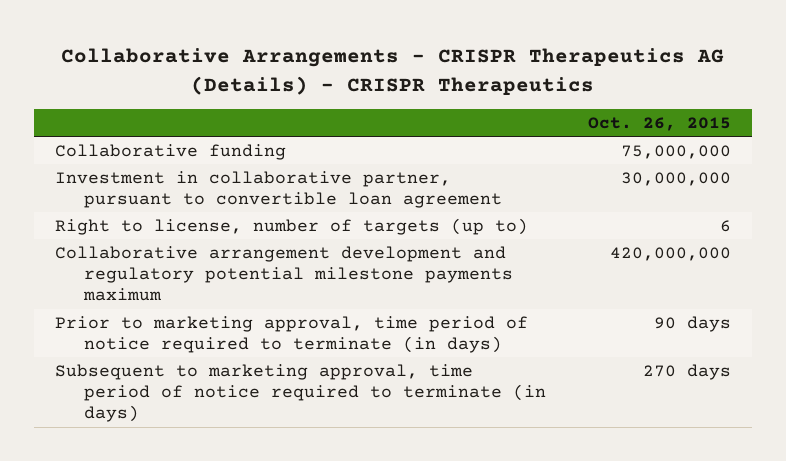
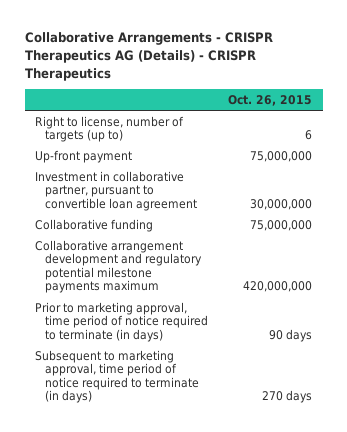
none -> [34,149,132,163] Up-front payment
[55,170,502,209] Investment in collaborative partner, pursuant to convertible loan agreement -> [34,170,197,211] Investment in collaborative partner, pursuant to convertible loan agreement
[55,143,287,160] Collaborative funding -> [34,218,153,232] Collaborative funding

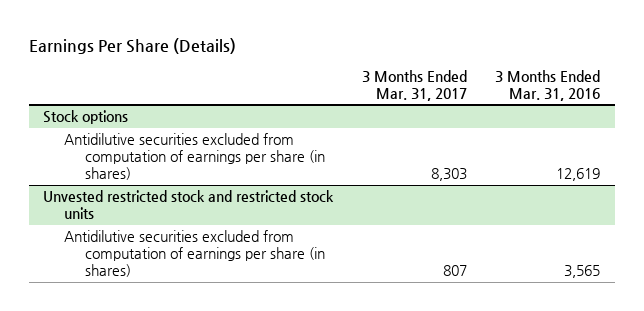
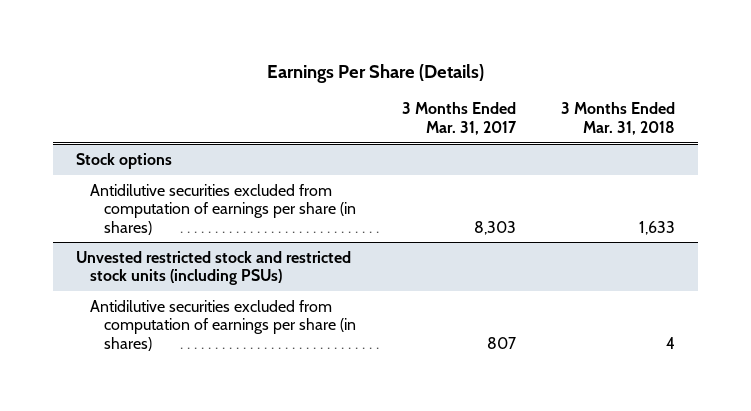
[495,69,601,101] 3 Months Ended Mar. 31, 2016 -> none
none -> [561,102,676,135] 3 Months Ended Mar. 31, 2018
[43,190,335,220] Unvested restricted stock and restricted stock units -> [75,250,351,286] Unvested restricted stock and restricted stock units (including PSUs)

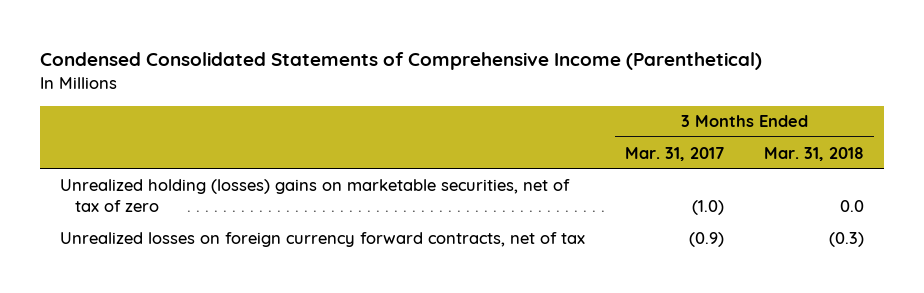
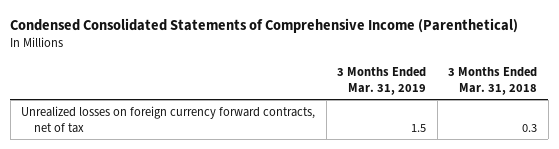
[625,146,725,161] Mar. 31, 2017 -> none
none -> [337,66,427,95] 3 Months Ended Mar. 31, 2019
[60,178,571,212] Unrealized holding (losses) gains on marketable securities, net of tax of zero -> none
[828,231,864,247] (0.3) -> [522,123,538,132] 0.3

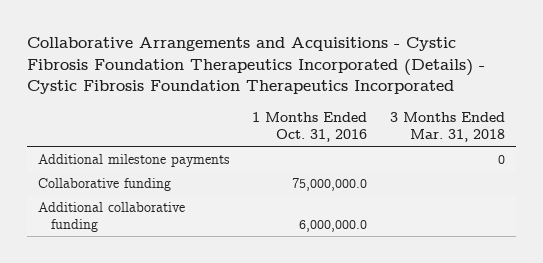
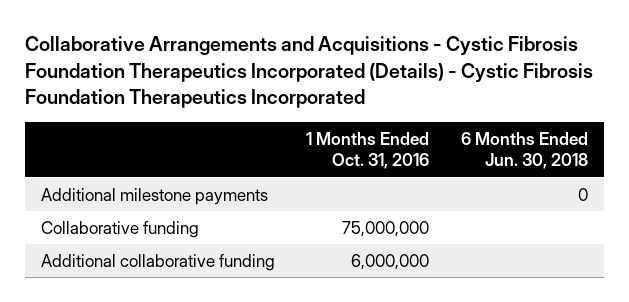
[389,111,505,143] 3 Months Ended Mar. 31, 2018 -> none
none -> [460,131,588,170] 6 Months Ended Jun. 30, 2018
[292,177,368,191] 75,000,000.0 -> [342,220,430,237] 75,000,000
[299,220,368,233] 6,000,000.0 -> [351,253,430,270] 6,000,000

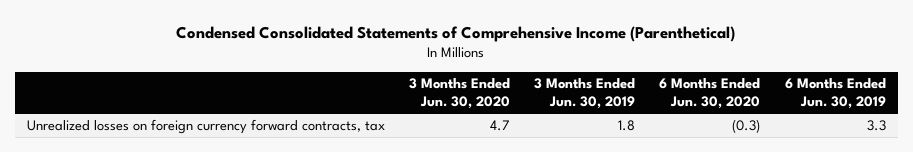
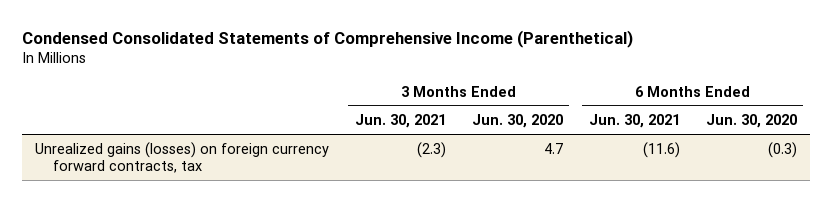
[534,78,636,110] 3 Months Ended Jun. 30, 2019 -> none
[784,78,886,110] 6 Months Ended Jun. 30, 2019 -> none
none -> [354,114,446,129] Jun. 30, 2021
none -> [588,114,680,129] Jun. 30, 2021
[27,119,386,135] Unrealized losses on foreign currency forward contracts, tax -> [34,142,329,174] Unrealized gains (losses) on foreign currency forward contracts, tax

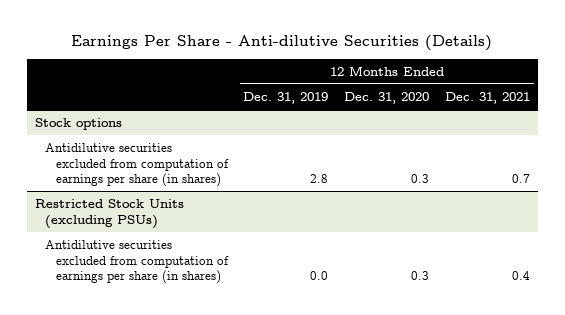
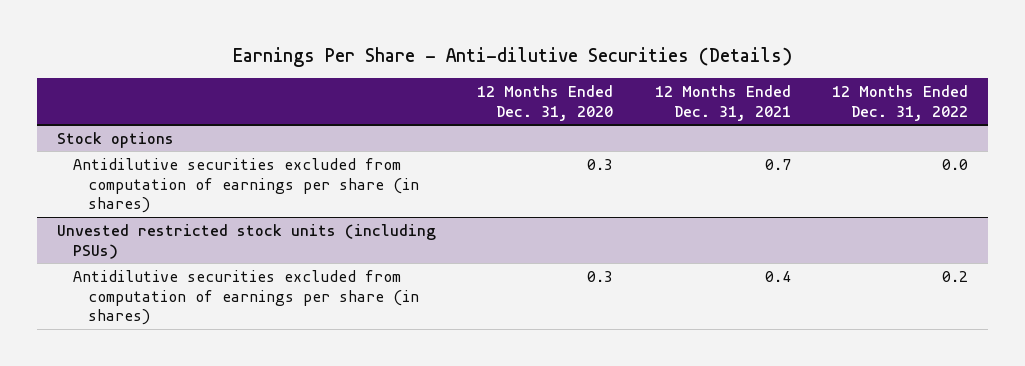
[243,91,329,104] Dec. 31, 2019 -> none
none -> [831,84,968,121] 12 Months Ended Dec. 31, 2022
[34,198,184,229] Restricted Stock Units (excluding PSUs) -> [57,223,437,259] Unvested restricted stock units (including PSUs)

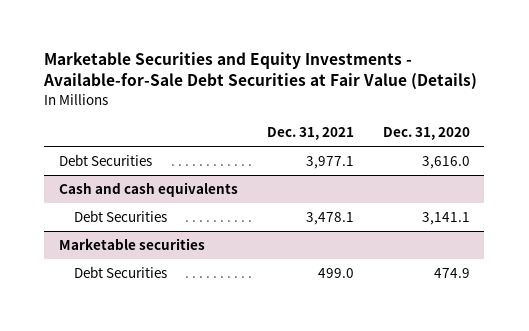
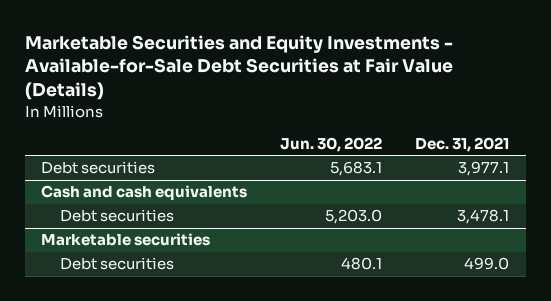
[382,127,470,141] Dec. 31, 2020 -> none
none -> [280,137,383,153] Jun. 30, 2022
[58,153,152,166] Debt Securities -> [41,161,156,175] Debt securities
[74,209,168,222] Debt Securities -> [60,209,175,223] Debt securities
[74,265,168,278] Debt Securities -> [60,257,175,271] Debt securities

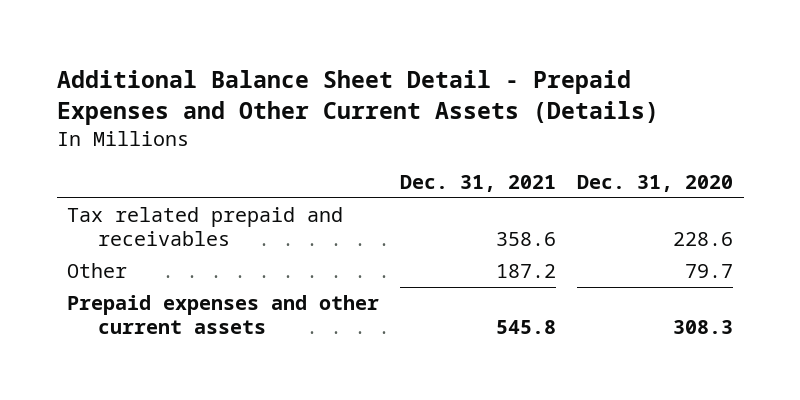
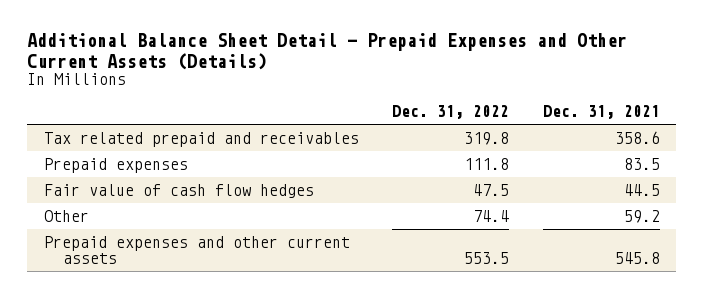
[577,174,734,192] Dec. 31, 2020 -> none
none -> [392,105,510,120] Dec. 31, 2022
none -> [43,157,188,173] Prepaid expenses
none -> [43,183,314,198] Fair value of cash flow hedges
[496,264,557,279] 187.2 -> [623,209,660,223] 59.2

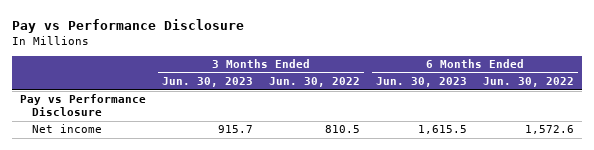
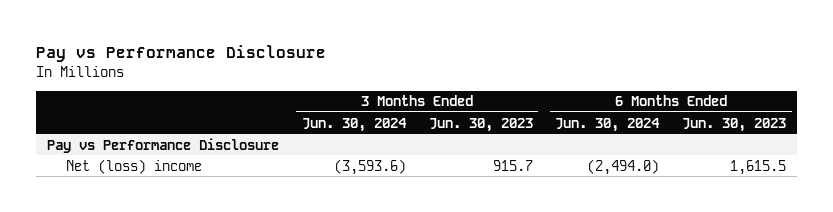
[269,77,361,88] Jun. 30, 2022 -> none
[483,77,575,88] Jun. 30, 2022 -> none
none -> [301,117,407,132] Jun. 30, 2024
none -> [555,117,661,132] Jun. 30, 2024
[31,124,102,134] Net income -> [65,158,202,174] Net (loss) income

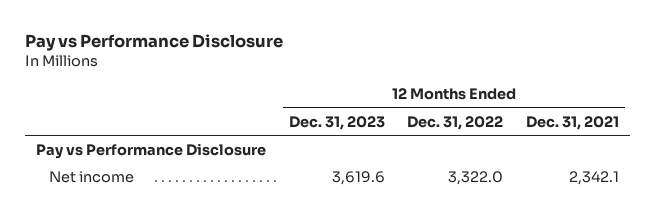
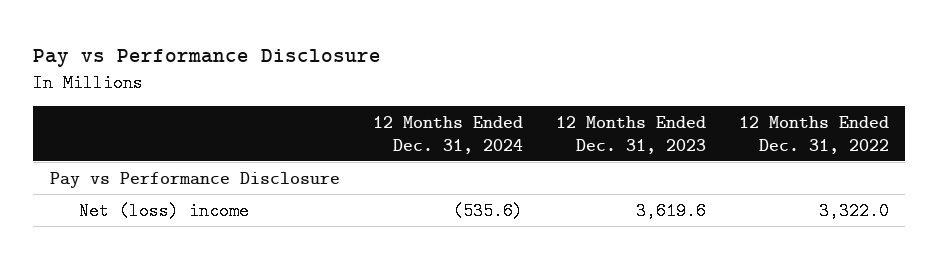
[525,115,619,130] Dec. 31, 2021 -> none
none -> [372,116,523,154] 12 Months Ended Dec. 31, 2024
[48,170,134,183] Net income -> [79,201,250,220] Net (loss) income

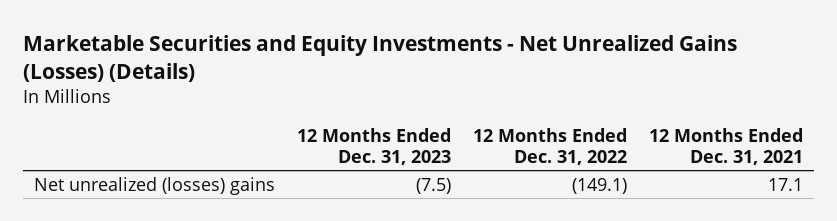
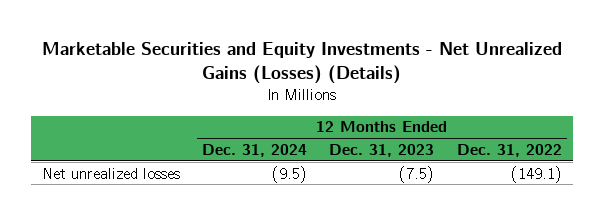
[648,127,803,165] 12 Months Ended Dec. 31, 2021 -> none
none -> [202,143,308,157] Dec. 31, 2024
[33,177,275,196] Net unrealized (losses) gains -> [42,167,181,179] Net unrealized losses

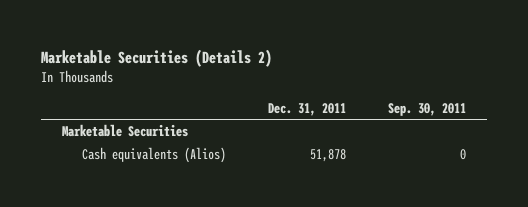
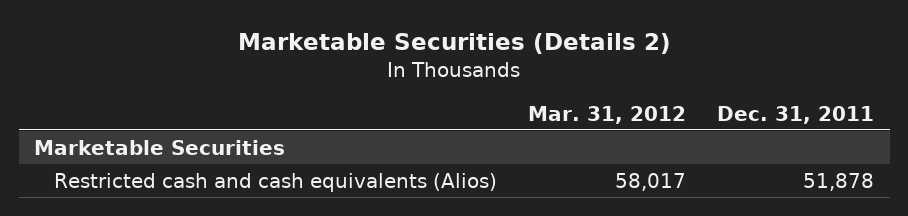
[387,102,466,116] Sep. 30, 2011 -> none
none -> [528,105,687,124] Mar. 31, 2012
[82,147,227,164] Cash equivalents (Alios) -> [54,172,498,192] Restricted cash and cash equivalents (Alios)

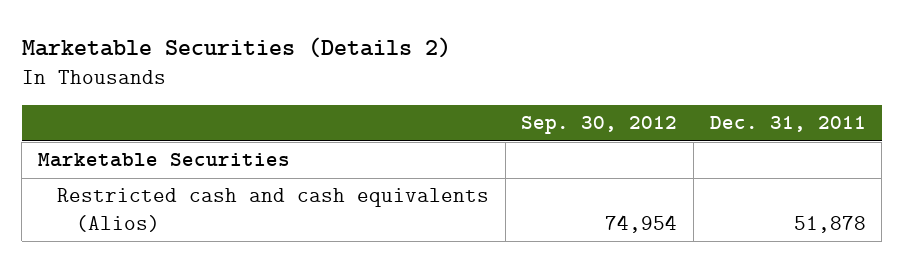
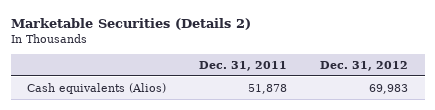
[521,116,678,135] Sep. 30, 2012 -> none
none -> [320,61,409,72] Dec. 31, 2012
[37,153,290,168] Marketable Securities -> none
[57,188,490,232] Restricted cash and cash equivalents (Alios) -> [27,82,167,94] Cash equivalents (Alios)

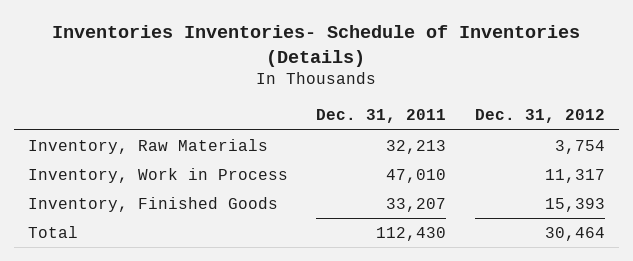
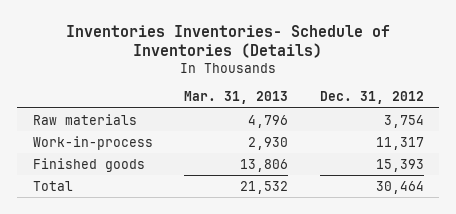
[316,109,447,124] Dec. 31, 2011 -> none
none -> [184,91,289,105] Mar. 31, 2013
[27,138,268,154] Inventory, Raw Materials -> [32,113,137,125] Raw materials
[27,167,288,183] Inventory, Work in Process -> [32,135,153,150] Work-in-process
[27,196,278,212] Inventory, Finished Goods -> [32,157,145,172] Finished goods

